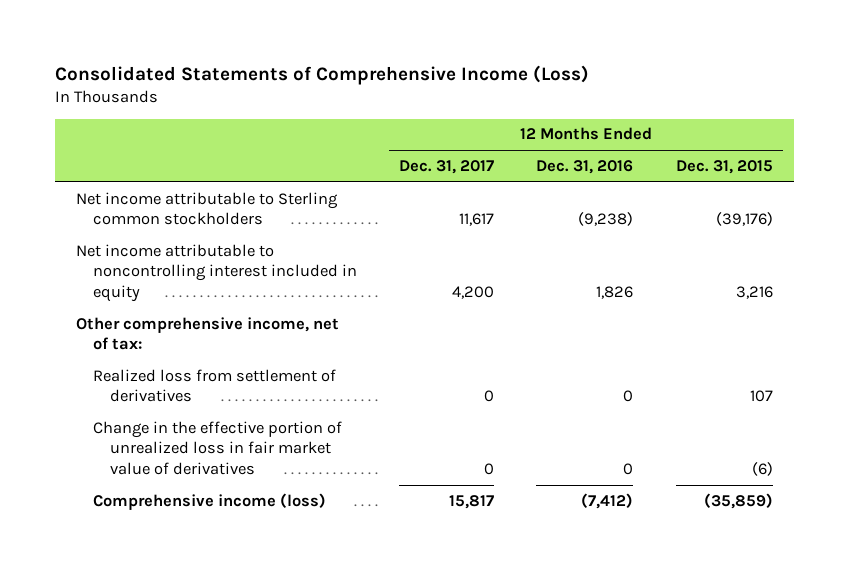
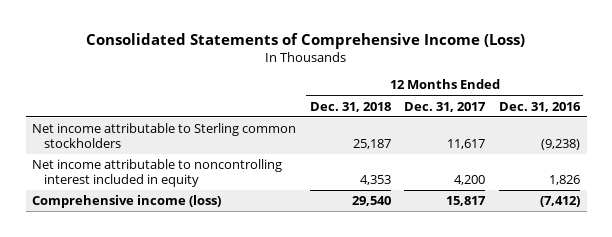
[675,159,773,174] Dec. 31, 2015 -> none
none -> [309,101,391,112] Dec. 31, 2018
[76,316,340,351] Other comprehensive income, net of tax: -> none
[92,368,336,403] Realized loss from settlement of derivatives -> none
[92,420,342,476] Change in the effective portion of unrealized loss in fair market value of derivatives -> none

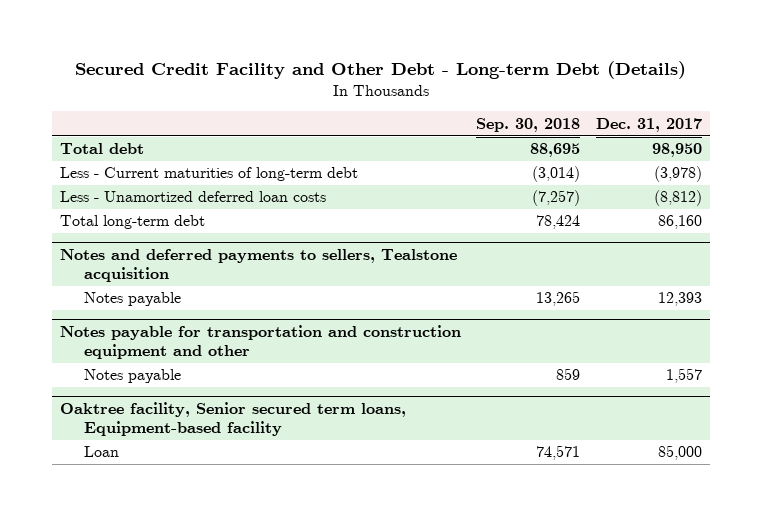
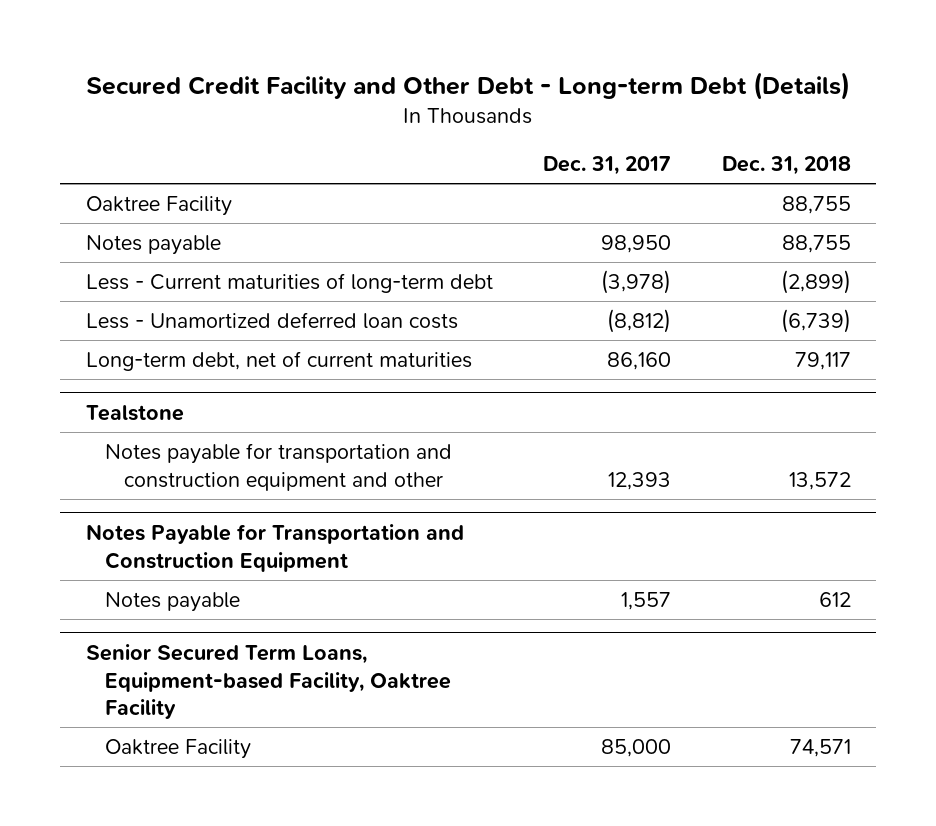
[476,117,581,132] Sep. 30, 2018 -> none
none -> [721,156,851,176] Dec. 31, 2018
none -> [85,195,232,216] Oaktree Facility
[59,143,144,155] Total debt -> [85,234,221,255] Notes payable
[59,215,205,230] Total long-term debt -> [85,350,472,371] Long-term debt, net of current maturities
[59,249,457,283] Notes and deferred payments to sellers, Tealstone acquisition -> [85,404,184,421] Tealstone
[83,292,181,307] Notes payable -> [104,442,452,491] Notes payable for transportation and construction equipment and other
[59,325,461,360] Notes payable for transportation and construction equipment and other -> [85,523,464,572] Notes Payable for Transportation and Construction Equipment
[59,402,406,437] Oaktree facility, Senior secured term loans, Equipment-based facility -> [85,643,451,720] Senior Secured Term Loans, Equipment-based Facility, Oaktree Facility
[83,446,119,458] Loan -> [104,738,251,759] Oaktree Facility

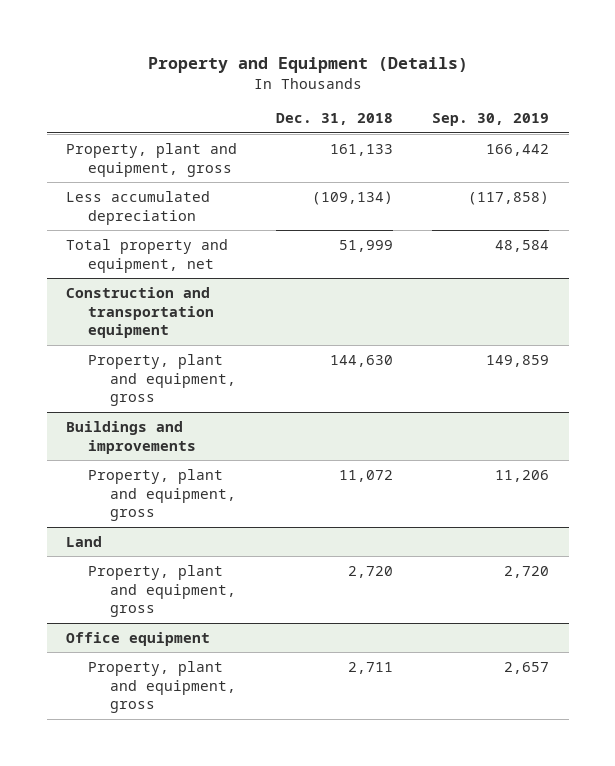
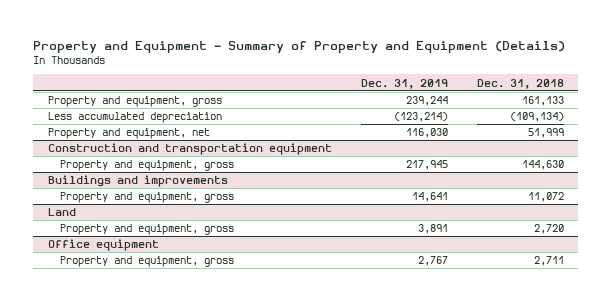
[147,57,468,74] Property and Equipment (Details) -> [33,40,566,53] Property and Equipment - Summary of Property and Equipment (Details)
[432,113,550,127] Sep. 30, 2019 -> none
none -> [360,78,448,89] Dec. 31, 2019
[66,142,238,177] Property, plant and equipment, gross -> [47,96,222,108] Property and equipment, gross
[66,238,229,273] Total property and equipment, net -> [47,128,210,140] Property and equipment, net
[88,353,237,407] Property, plant and equipment, gross -> [59,160,234,172] Property and equipment, gross
[88,468,237,522] Property, plant and equipment, gross -> [59,192,234,204] Property and equipment, gross
[88,564,237,618] Property, plant and equipment, gross -> [59,224,234,236] Property and equipment, gross
[88,660,237,714] Property, plant and equipment, gross -> [59,256,234,268] Property and equipment, gross

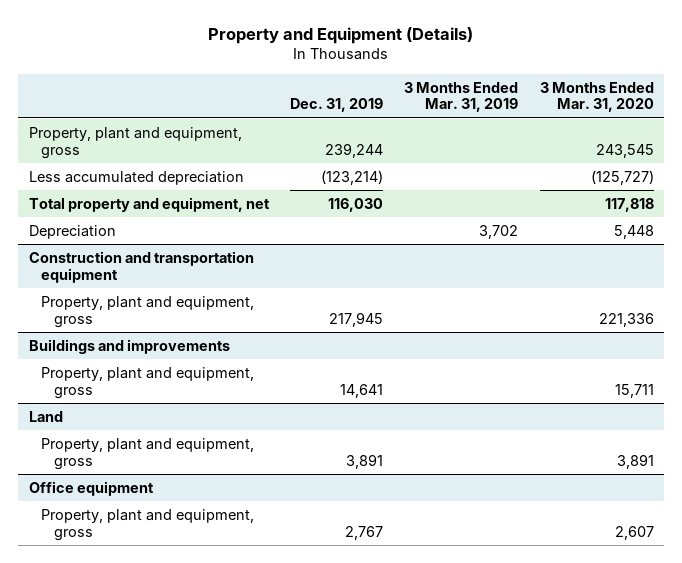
[33,40,566,53] Property and Equipment - Summary of Property and Equipment (Details) -> [208,27,474,45] Property and Equipment (Details)
[476,78,564,89] Dec. 31, 2018 -> none
none -> [404,81,519,113] 3 Months Ended Mar. 31, 2019
none -> [539,81,654,113] 3 Months Ended Mar. 31, 2020
[47,96,222,108] Property and equipment, gross -> [28,126,242,159] Property, plant and equipment, gross
[47,128,210,140] Property and equipment, net -> [28,196,270,212] Total property and equipment, net
none -> [28,224,116,239] Depreciation
[59,160,234,172] Property and equipment, gross -> [41,295,255,328] Property, plant and equipment, gross
[59,192,234,204] Property and equipment, gross -> [41,366,255,399] Property, plant and equipment, gross
[59,224,234,236] Property and equipment, gross -> [41,437,255,470] Property, plant and equipment, gross
[59,256,234,268] Property and equipment, gross -> [41,508,255,541] Property, plant and equipment, gross

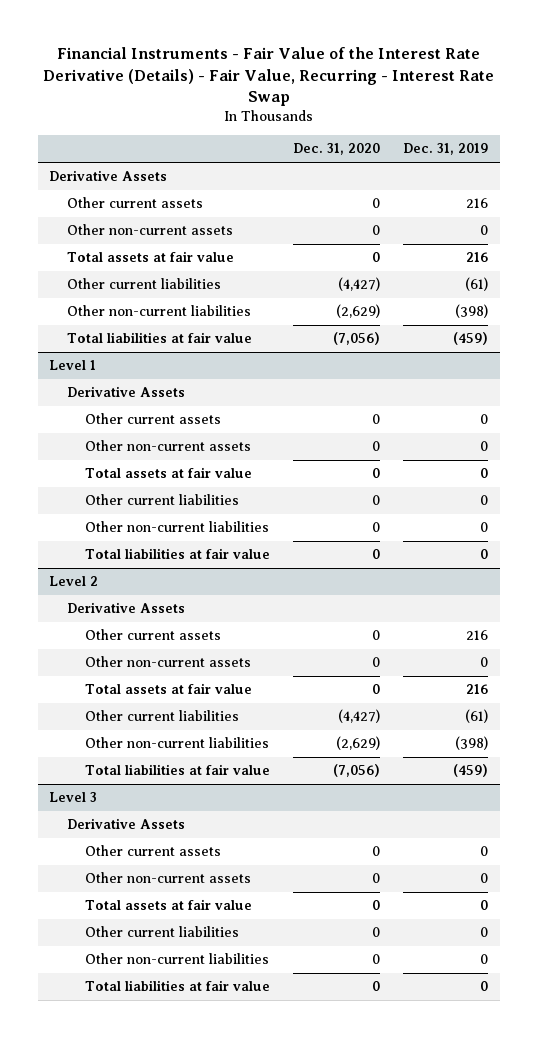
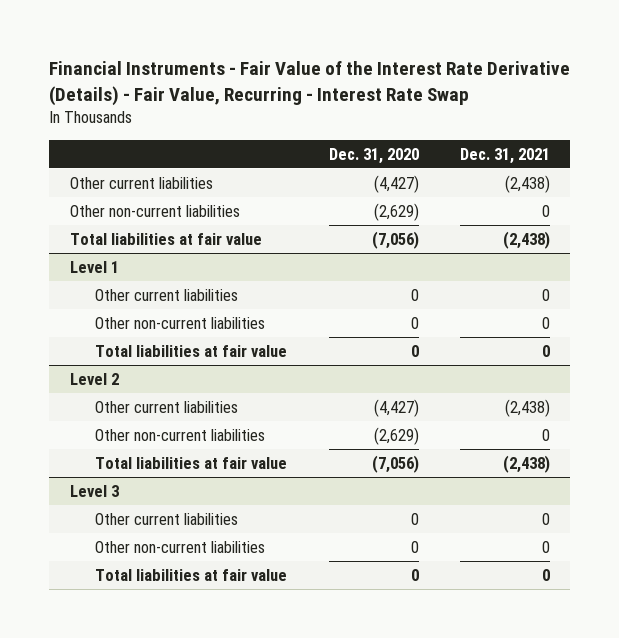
[403,143,489,156] Dec. 31, 2019 -> none
none -> [459,147,550,164] Dec. 31, 2021
[49,170,168,182] Derivative Assets -> none
[67,197,204,209] Other current assets -> none
[67,224,234,236] Other non-current assets -> none
[67,251,235,263] Total assets at fair value -> none
[67,386,186,398] Derivative Assets -> none
[85,413,222,425] Other current assets -> none
[85,440,252,452] Other non-current assets -> none
[85,467,253,479] Total assets at fair value -> none
[67,602,186,614] Derivative Assets -> none
[85,629,222,641] Other current assets -> none
[85,656,252,668] Other non-current assets -> none
[85,683,253,695] Total assets at fair value -> none
[67,818,186,830] Derivative Assets -> none
[85,845,222,857] Other current assets -> none
[85,872,252,884] Other non-current assets -> none
[85,899,253,911] Total assets at fair value -> none

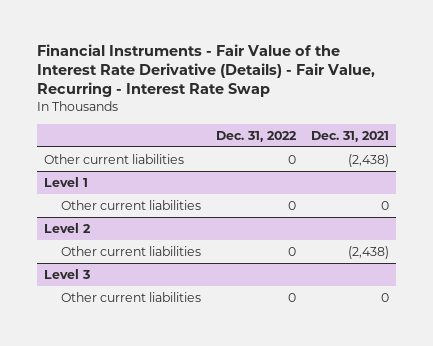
[328,147,419,164] Dec. 31, 2020 -> none
none -> [215,130,297,142] Dec. 31, 2022
[69,204,240,217] Other non-current liabilities -> none
[69,232,262,245] Total liabilities at fair value -> none
[95,316,266,329] Other non-current liabilities -> none
[95,344,288,357] Total liabilities at fair value -> none
[95,428,266,441] Other non-current liabilities -> none
[95,456,288,469] Total liabilities at fair value -> none
[95,540,266,553] Other non-current liabilities -> none
[95,568,288,581] Total liabilities at fair value -> none

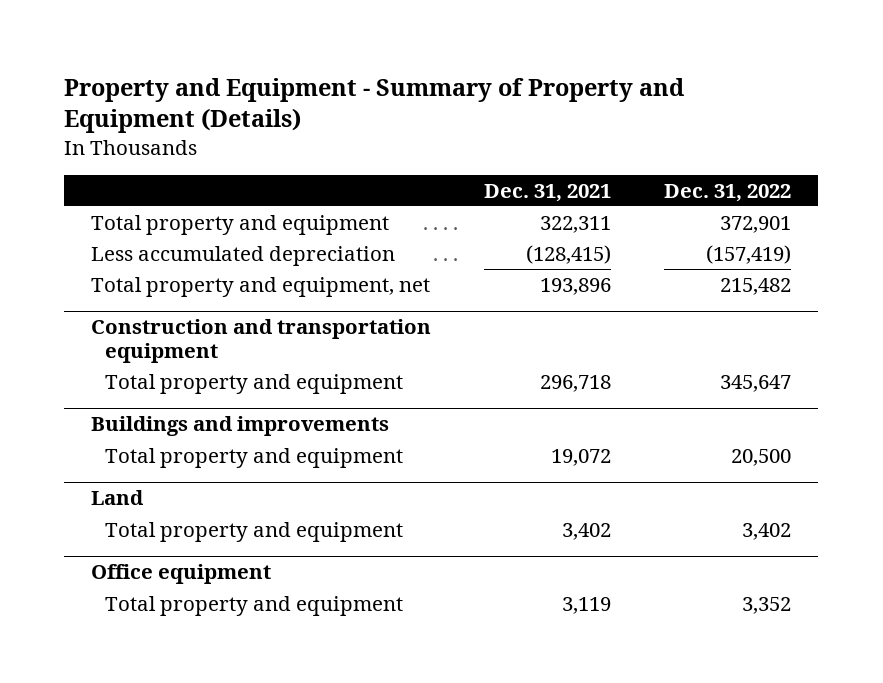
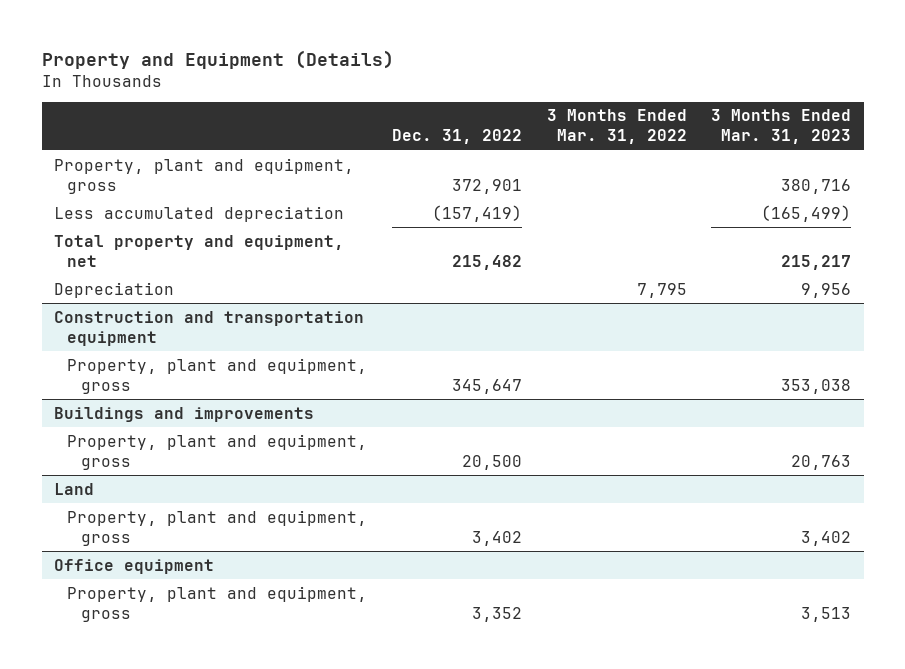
[64,77,685,134] Property and Equipment - Summary of Property and Equipment (Details) -> [41,49,394,69] Property and Equipment (Details)
[484,183,612,202] Dec. 31, 2021 -> none
none -> [546,109,687,145] 3 Months Ended Mar. 31, 2022
none -> [711,109,852,145] 3 Months Ended Mar. 31, 2023
[91,214,390,235] Total property and equipment -> [54,157,355,194] Property, plant and equipment, gross
none -> [54,281,175,298] Depreciation
[105,373,404,394] Total property and equipment -> [67,357,368,394] Property, plant and equipment, gross
[105,447,404,468] Total property and equipment -> [67,433,368,470] Property, plant and equipment, gross
[105,521,404,542] Total property and equipment -> [67,509,368,546] Property, plant and equipment, gross
[105,595,404,616] Total property and equipment -> [67,585,368,622] Property, plant and equipment, gross

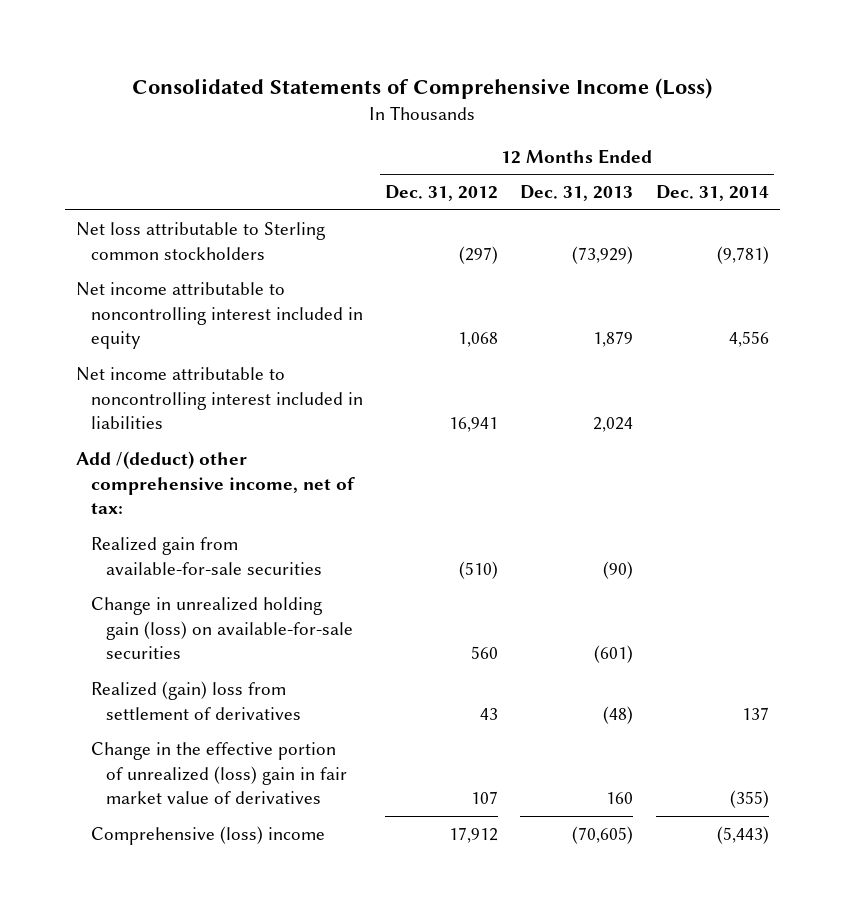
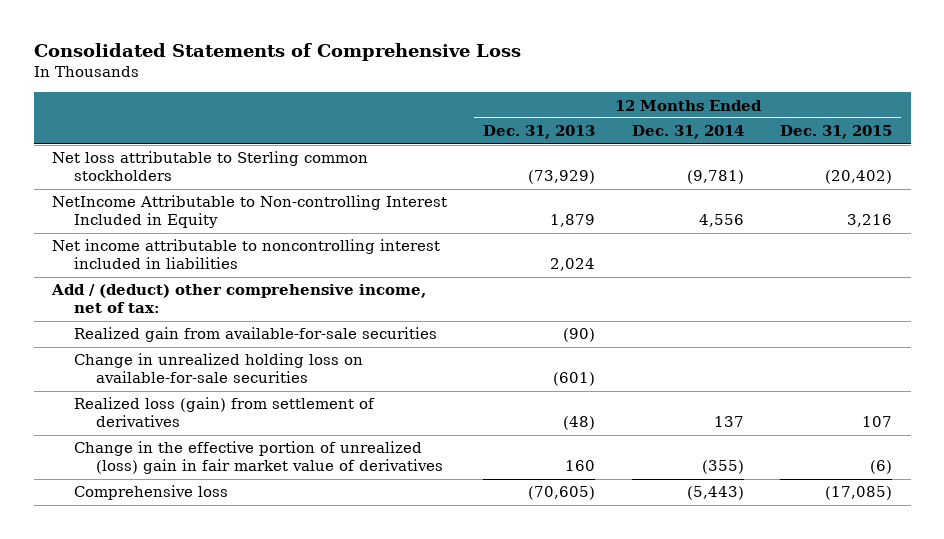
[132,78,713,100] Consolidated Statements of Comprehensive Income (Loss) -> [33,42,521,61] Consolidated Statements of Comprehensive Loss
[385,185,499,202] Dec. 31, 2012 -> none
none -> [780,125,893,140] Dec. 31, 2015
[75,281,363,350] Net income attributable to noncontrolling interest included in equity -> [51,195,447,229] NetIncome Attributable to Non-controlling Interest Included in Equity
[75,450,355,515] Add /(deduct) other comprehensive income, net of tax: -> [50,284,426,314] Add / (deduct) other comprehensive income, net of tax:
[90,596,353,660] Change in unrealized holding gain (loss) on available-for-sale securities -> [73,353,363,384] Change in unrealized holding loss on available-for-sale securities
[90,680,301,720] Realized (gain) loss from settlement of derivatives -> [73,397,375,428] Realized loss (gain) from settlement of derivatives
[90,825,325,845] Comprehensive (loss) income -> [73,485,228,501] Comprehensive loss

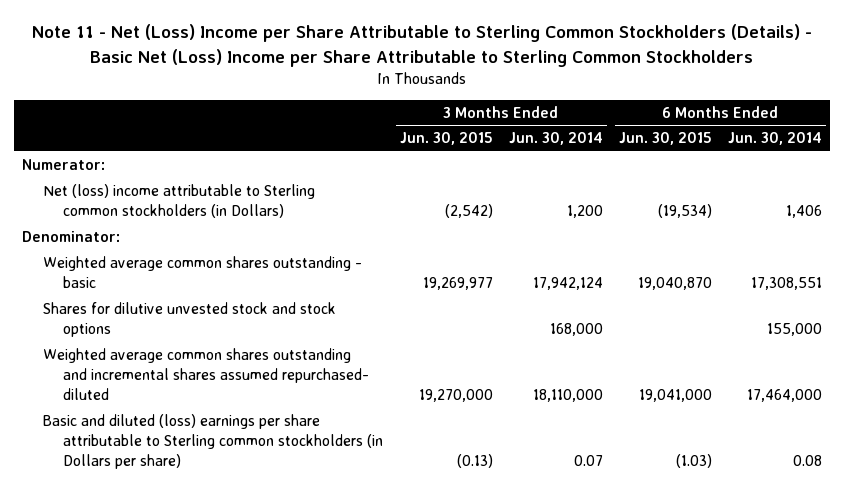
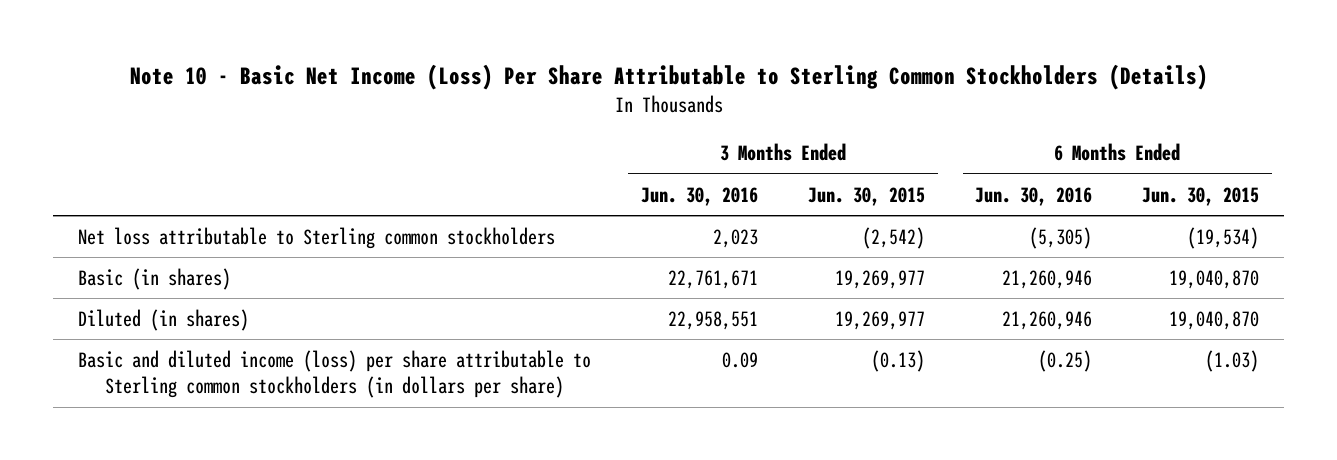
[31,24,812,67] Note 11 - Net (Loss) Income per Share Attributable to Sterling Common Stockholders (Details) - Basic Net (Loss) Income per Share Attributable to Sterling Common Stockholders -> [129,64,1208,91] Note 10 - Basic Net Income (Loss) Per Share Attributable to Sterling Common Stockholders (Details)
[508,132,603,146] Jun. 30, 2014 -> none
[727,132,822,146] Jun. 30, 2014 -> none
none -> [640,186,758,206] Jun. 30, 2016
none -> [975,186,1093,206] Jun. 30, 2016
[21,159,105,171] Numerator: -> none
[21,231,120,243] Denominator: -> none
[42,302,336,338] Shares for dilutive unvested stock and stock options -> none
[42,348,370,401] Weighted average common shares outstanding and incremental shares assumed repurchased- diluted -> none
[42,184,315,219] Net (loss) income attributable to Sterling common stockholders (in Dollars) -> [77,226,555,249] Net loss attributable to Sterling common stockholders
[42,256,362,289] Weighted average common shares outstanding - basic -> [77,267,231,290] Basic (in shares)
none -> [77,308,249,331] Diluted (in shares)
[42,414,384,470] Basic and diluted (loss) earnings per share attributable to Sterling common stockholders (in Dollars per share) -> [77,349,591,399] Basic and diluted income (loss) per share attributable to Sterling common stockholders (in dollars per share)

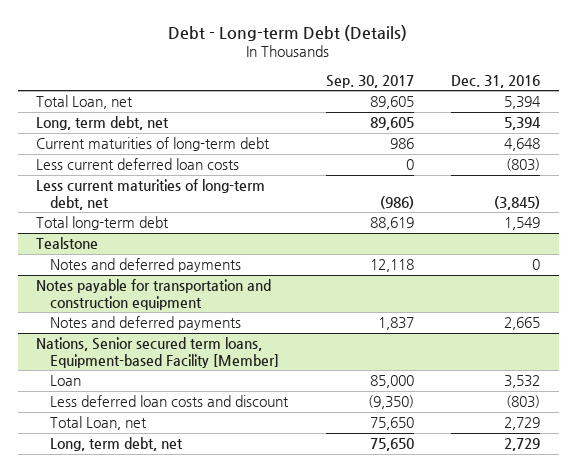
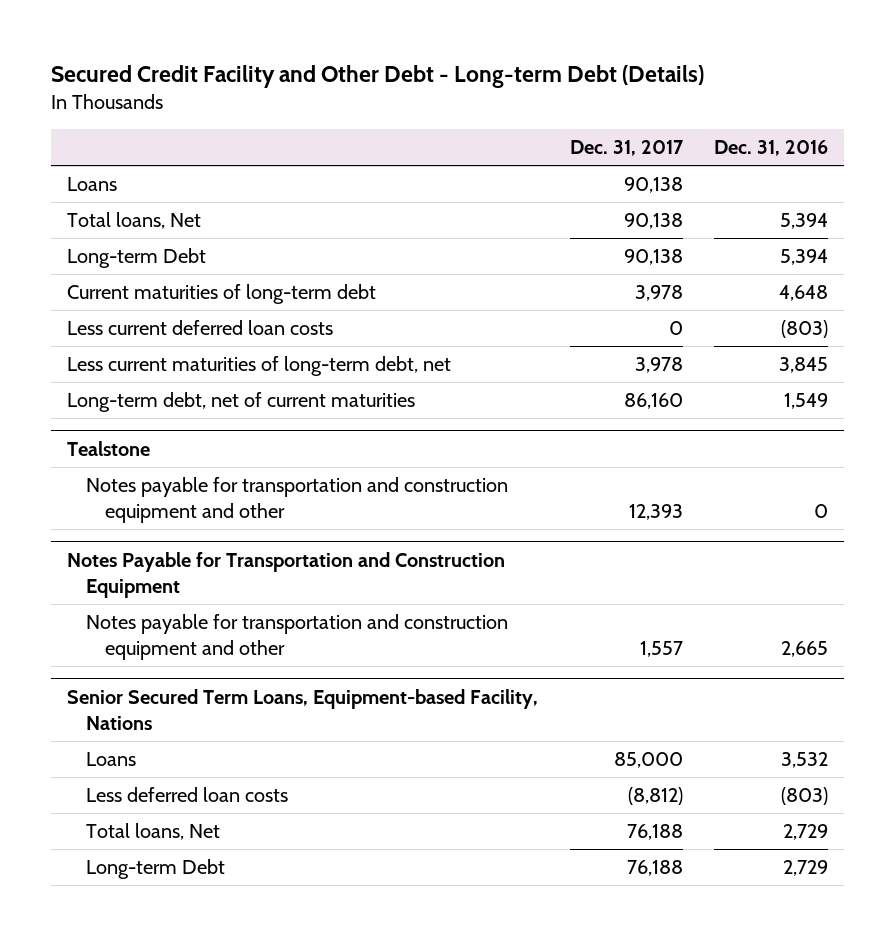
[168,25,408,42] Debt - Long-term Debt (Details) -> [50,64,704,88] Secured Credit Facility and Other Debt - Long-term Debt (Details)
[325,74,414,88] Sep. 30, 2017 -> none
none -> [569,139,684,156] Dec. 31, 2017
none -> [66,177,117,192] Loans
[36,95,134,110] Total Loan, net -> [66,212,201,230] Total loans, Net
[36,116,170,131] Long, term debt, net -> [66,248,206,269] Long-term Debt
[493,195,540,210] (3,845) -> [779,357,829,374] 3,845
[36,216,170,231] Total long-term debt -> [66,392,415,413] Long-term debt, net of current maturities
[50,258,242,273] Notes and deferred payments -> [85,477,508,523] Notes payable for transportation and construction equipment and other
[36,279,272,310] Notes payable for transportation and construction equipment -> [66,552,505,598] Notes Payable for Transportation and Construction Equipment
[50,316,242,331] Notes and deferred payments -> [85,614,508,660] Notes payable for transportation and construction equipment and other
[36,337,280,368] Nations, Senior secured term loans, Equipment-based Facility [Member] -> [66,689,538,730] Senior Secured Term Loans, Equipment-based Facility, Nations
[50,375,82,387] Loan -> [85,752,136,767] Loans
[50,395,290,408] Less deferred loan costs and discount -> [85,787,288,803] Less deferred loan costs
[50,416,148,431] Total Loan, net -> [85,823,220,841] Total loans, Net
[50,437,184,452] Long, term debt, net -> [85,859,225,880] Long-term Debt

